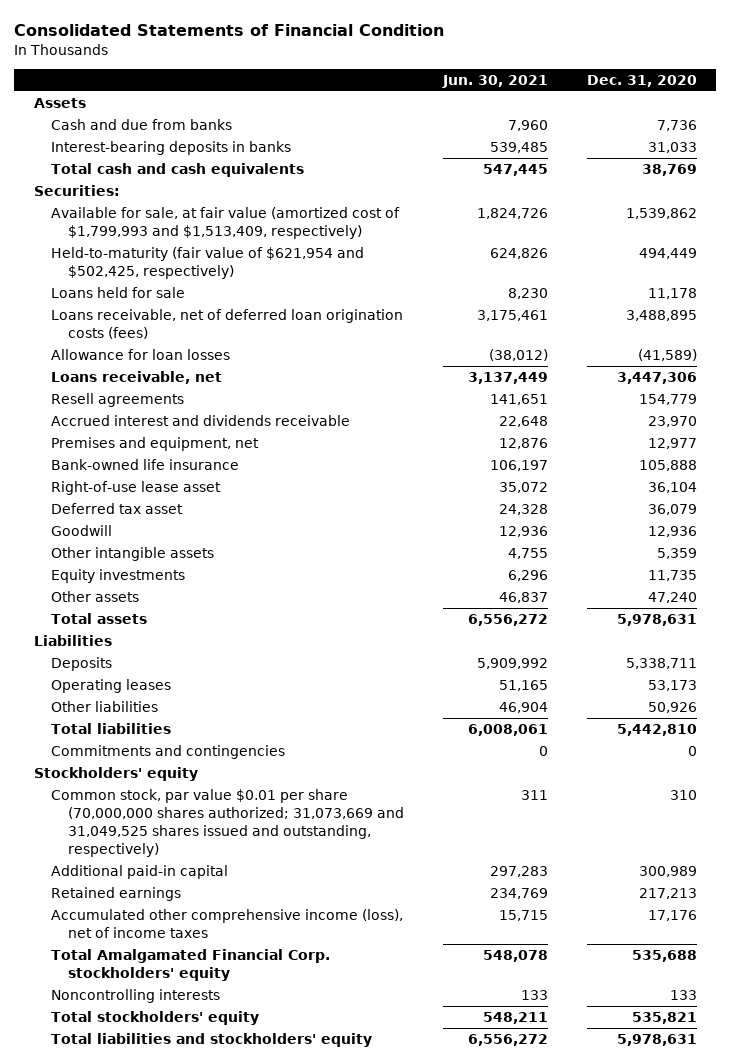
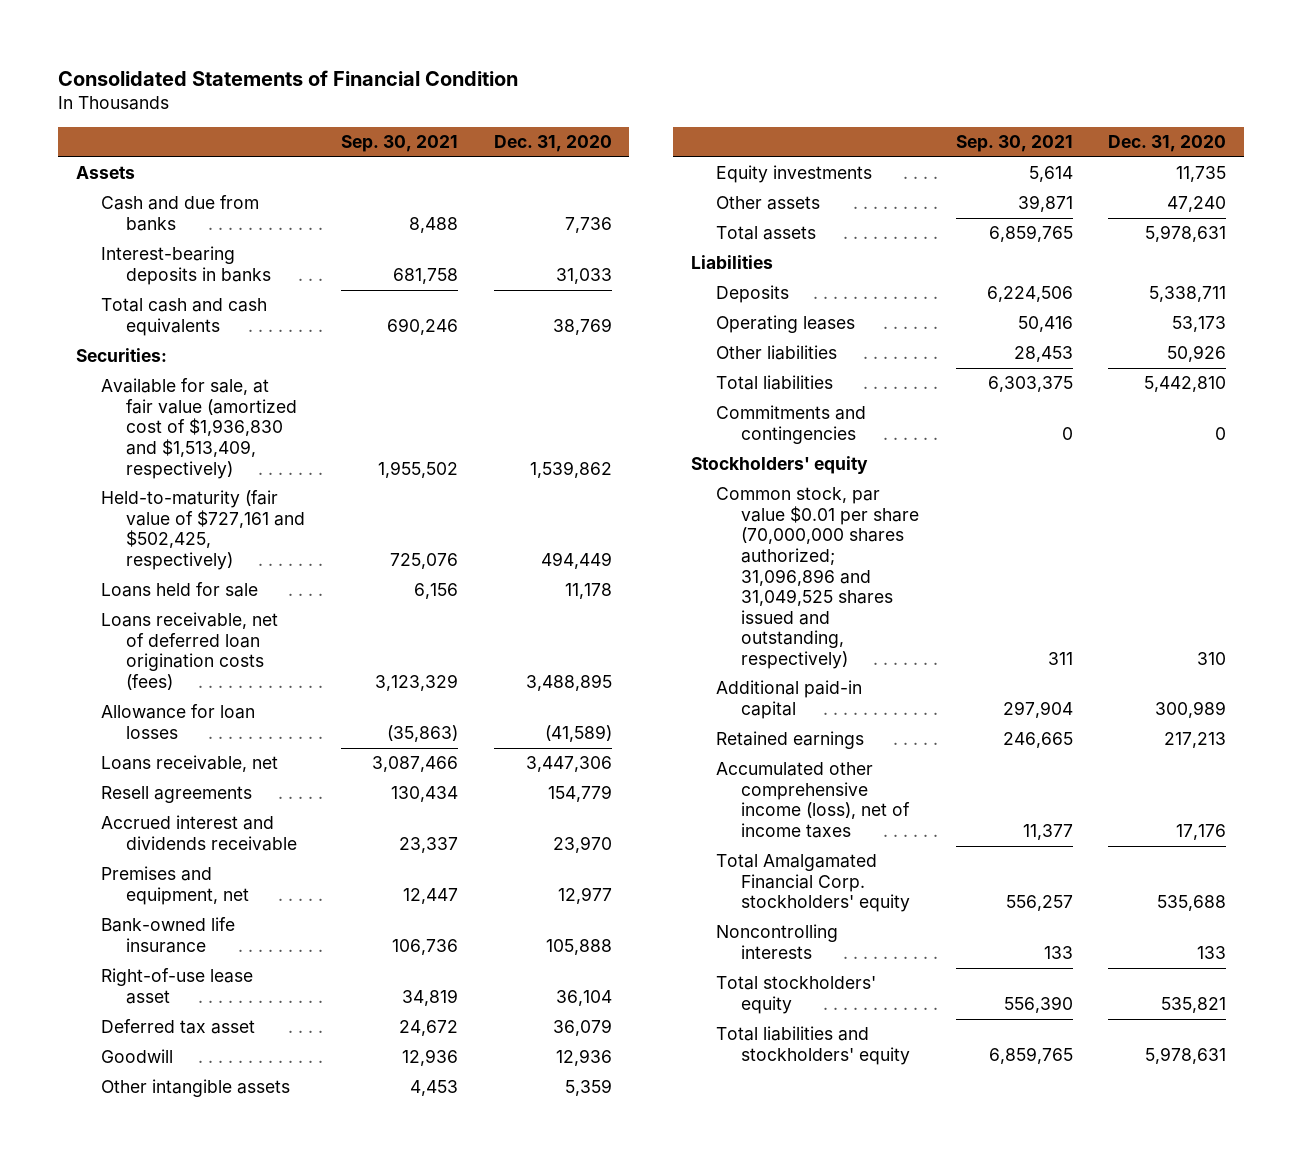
[441,74,548,88] Jun. 30, 2021 -> none
none -> [340,135,458,153] Sep. 30, 2021
[50,207,400,240] Available for sale, at fair value (amortized cost of $1,799,993 and $1,513,409, respectively) -> [100,378,297,479] Available for sale, at fair value (amortized cost of $1,936,830 and $1,513,409, respectively)
[50,247,364,280] Held-to-maturity (fair value of $621,954 and $502,425, respectively) -> [100,490,305,570] Held-to-maturity (fair value of $727,161 and $502,425, respectively)
[50,789,404,857] Common stock, par value $0.01 per share (70,000,000 shares authorized; 31,073,669 and 31,049,525 shares issued and outstanding, respectively) -> [715,487,919,669] Common stock, par value $0.01 per share (70,000,000 shares authorized; 31,096,896 and 31,049,525 shares issued and outstanding, respectively)

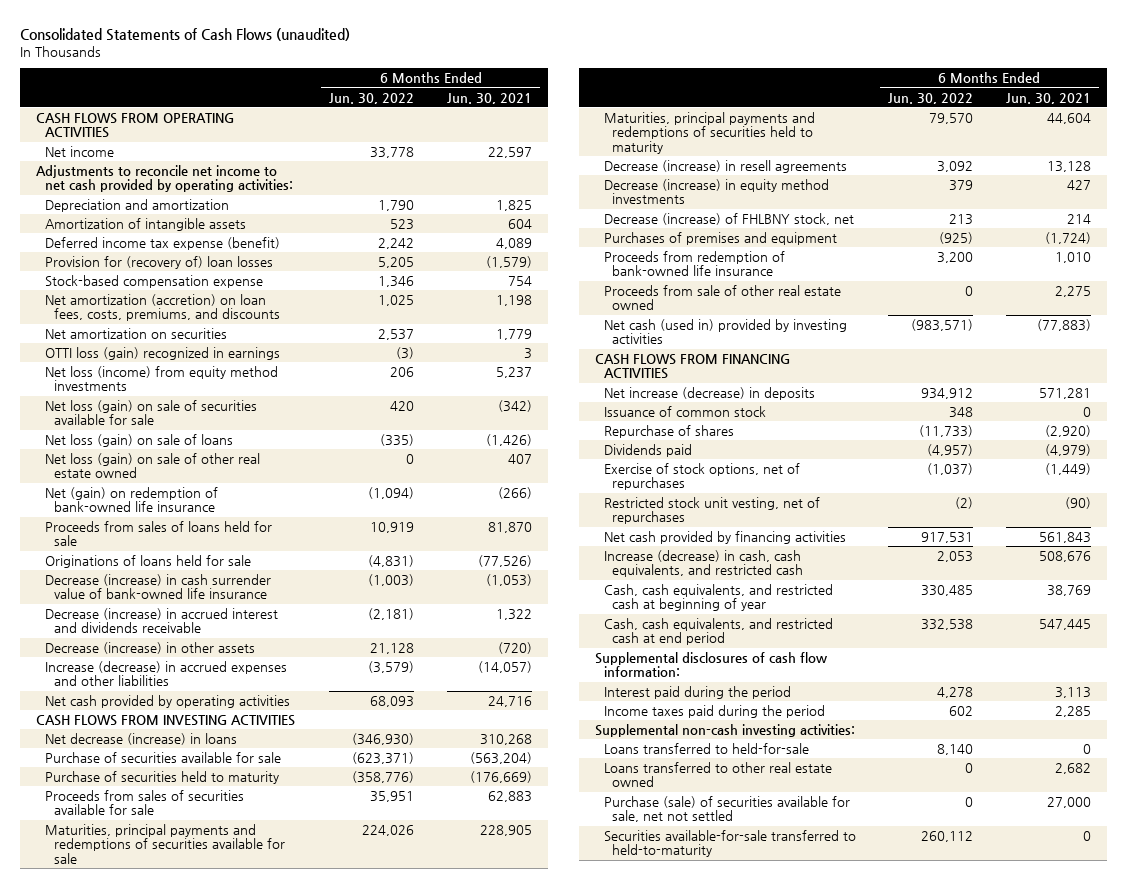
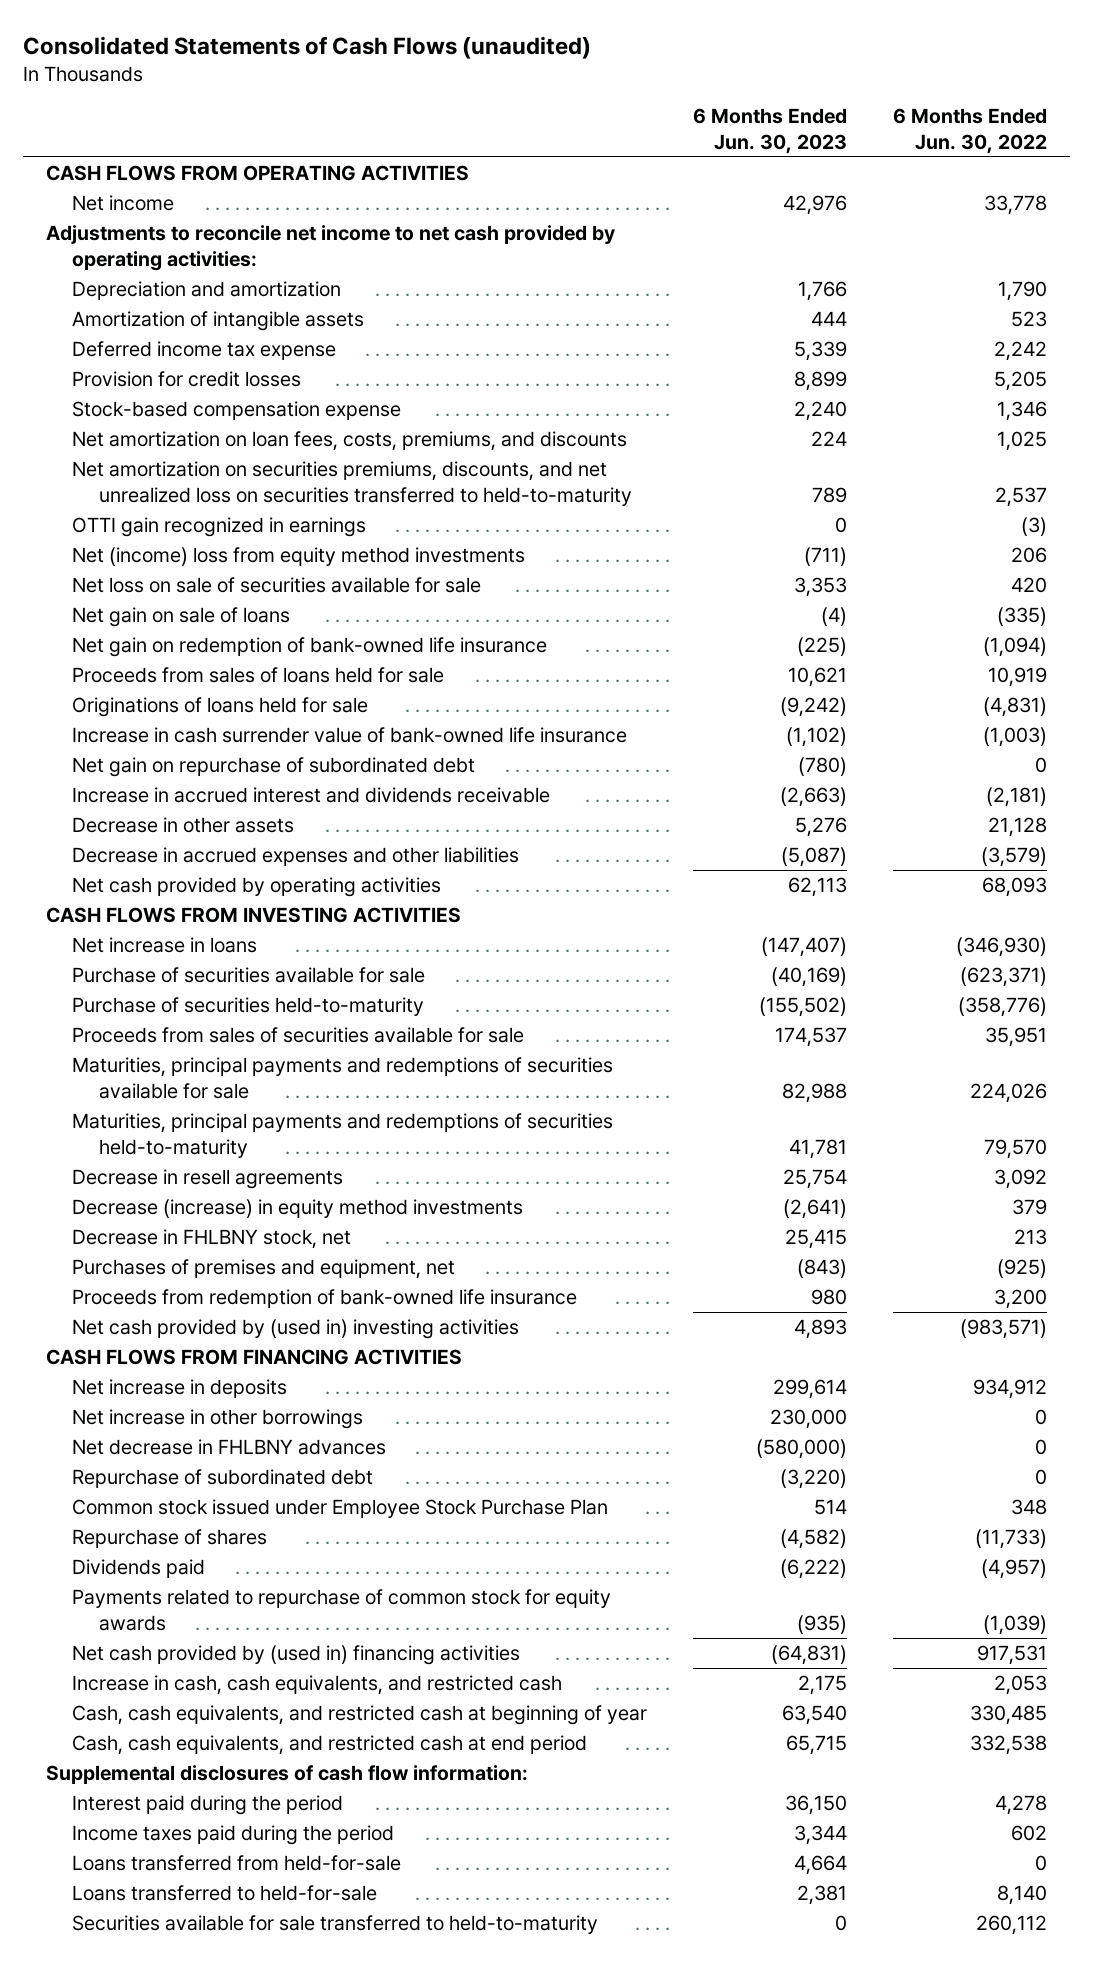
[446,92,532,104] Jun. 30, 2021 -> none
none -> [693,108,848,154] 6 Months Ended Jun. 30, 2023
[45,236,281,250] Deferred income tax expense (benefit) -> [72,341,337,361] Deferred income tax expense
[45,255,274,269] Provision for (recovery of) loan losses -> [72,371,302,388] Provision for credit losses
[45,452,261,479] Net loss (gain) on sale of other real estate owned -> none
[45,293,280,322] Net amortization (accretion) on loan fees, costs, premiums, and discounts -> [72,431,628,452] Net amortization on loan fees, costs, premiums, and discounts
[45,327,228,339] Net amortization on securities -> [72,461,632,506] Net amortization on securities premiums, discounts, and net unrealized loss on securities transferred to held-to-maturity
[45,346,281,360] OTTI loss (gain) recognized in earnings -> [72,517,367,538] OTTI gain recognized in earnings
[45,365,279,392] Net loss (income) from equity method investments -> [72,547,526,567] Net (income) loss from equity method investments
[45,399,258,426] Net loss (gain) on sale of securities available for sale -> [72,577,482,594] Net loss on sale of securities available for sale
[45,433,234,447] Net loss (gain) on sale of loans -> [72,607,291,628] Net gain on sale of loans
[45,486,219,513] Net (gain) on redemption of bank-owned life insurance -> [72,637,548,658] Net gain on redemption of bank-owned life insurance
[45,573,272,600] Decrease (increase) in cash surrender value of bank-owned life insurance -> [72,727,628,744] Increase in cash surrender value of bank-owned life insurance
none -> [72,757,476,778] Net gain on repurchase of subordinated debt
[45,607,279,634] Decrease (increase) in accrued interest and dividends receivable -> [72,787,551,804] Increase in accrued interest and dividends receivable
[45,641,256,654] Decrease (increase) in other assets -> [72,817,295,834] Decrease in other assets
[45,660,288,687] Increase (decrease) in accrued expenses and other liabilities -> [72,847,520,867] Decrease in accrued expenses and other liabilities
[45,732,238,745] Net decrease (increase) in loans -> [72,937,258,954] Net increase in loans
[45,770,280,784] Purchase of securities held to maturity -> [72,997,425,1017] Purchase of securities held-to-maturity
[603,111,815,154] Maturities, principal payments and redemptions of securities held to maturity -> [72,1113,614,1158] Maturities, principal payments and redemptions of securities held-to-maturity
[603,159,847,173] Decrease (increase) in resell agreements -> [72,1169,344,1190] Decrease in resell agreements
[603,212,854,225] Decrease (increase) of FHLBNY stock, net -> [72,1229,352,1250] Decrease in FHLBNY stock, net
[603,231,837,245] Purchases of premises and equipment -> [72,1259,456,1280] Purchases of premises and equipment, net
[603,284,841,311] Proceeds from sale of other real estate owned -> none
[603,318,847,345] Net cash (used in) provided by investing activities -> [72,1319,520,1340] Net cash provided by (used in) investing activities
[603,386,815,400] Net increase (decrease) in deposits -> [72,1379,288,1399] Net increase in deposits
none -> [72,1409,364,1430] Net increase in other borrowings
none -> [72,1439,387,1456] Net decrease in FHLBNY advances
none -> [72,1469,374,1489] Repurchase of subordinated debt
[603,405,766,417] Issuance of common stock -> [72,1499,609,1519] Common stock issued under Employee Stock Purchase Plan
[603,462,800,491] Exercise of stock options, net of repurchases -> none
[603,496,820,525] Restricted stock unit vesting, net of repurchases -> none
none -> [72,1589,612,1631] Payments related to repurchase of common stock for equity awards
[603,530,846,544] Net cash provided by financing activities -> [72,1645,521,1666] Net cash provided by (used in) financing activities
[603,549,804,578] Increase (decrease) in cash, cash equivalents, and restricted cash -> [72,1675,563,1696] Increase in cash, cash equivalents, and restricted cash
[595,723,856,737] Supplemental non-cash investing activities: -> none
none -> [72,1855,402,1872] Loans transferred from held-for-sale
[603,761,832,788] Loans transferred to other real estate owned -> none
[603,795,850,823] Purchase (sale) of securities available for sale, net not settled -> none
[603,829,856,858] Securities available-for-sale transferred to held-to-maturity -> [72,1915,599,1935] Securities available for sale transferred to held-to-maturity

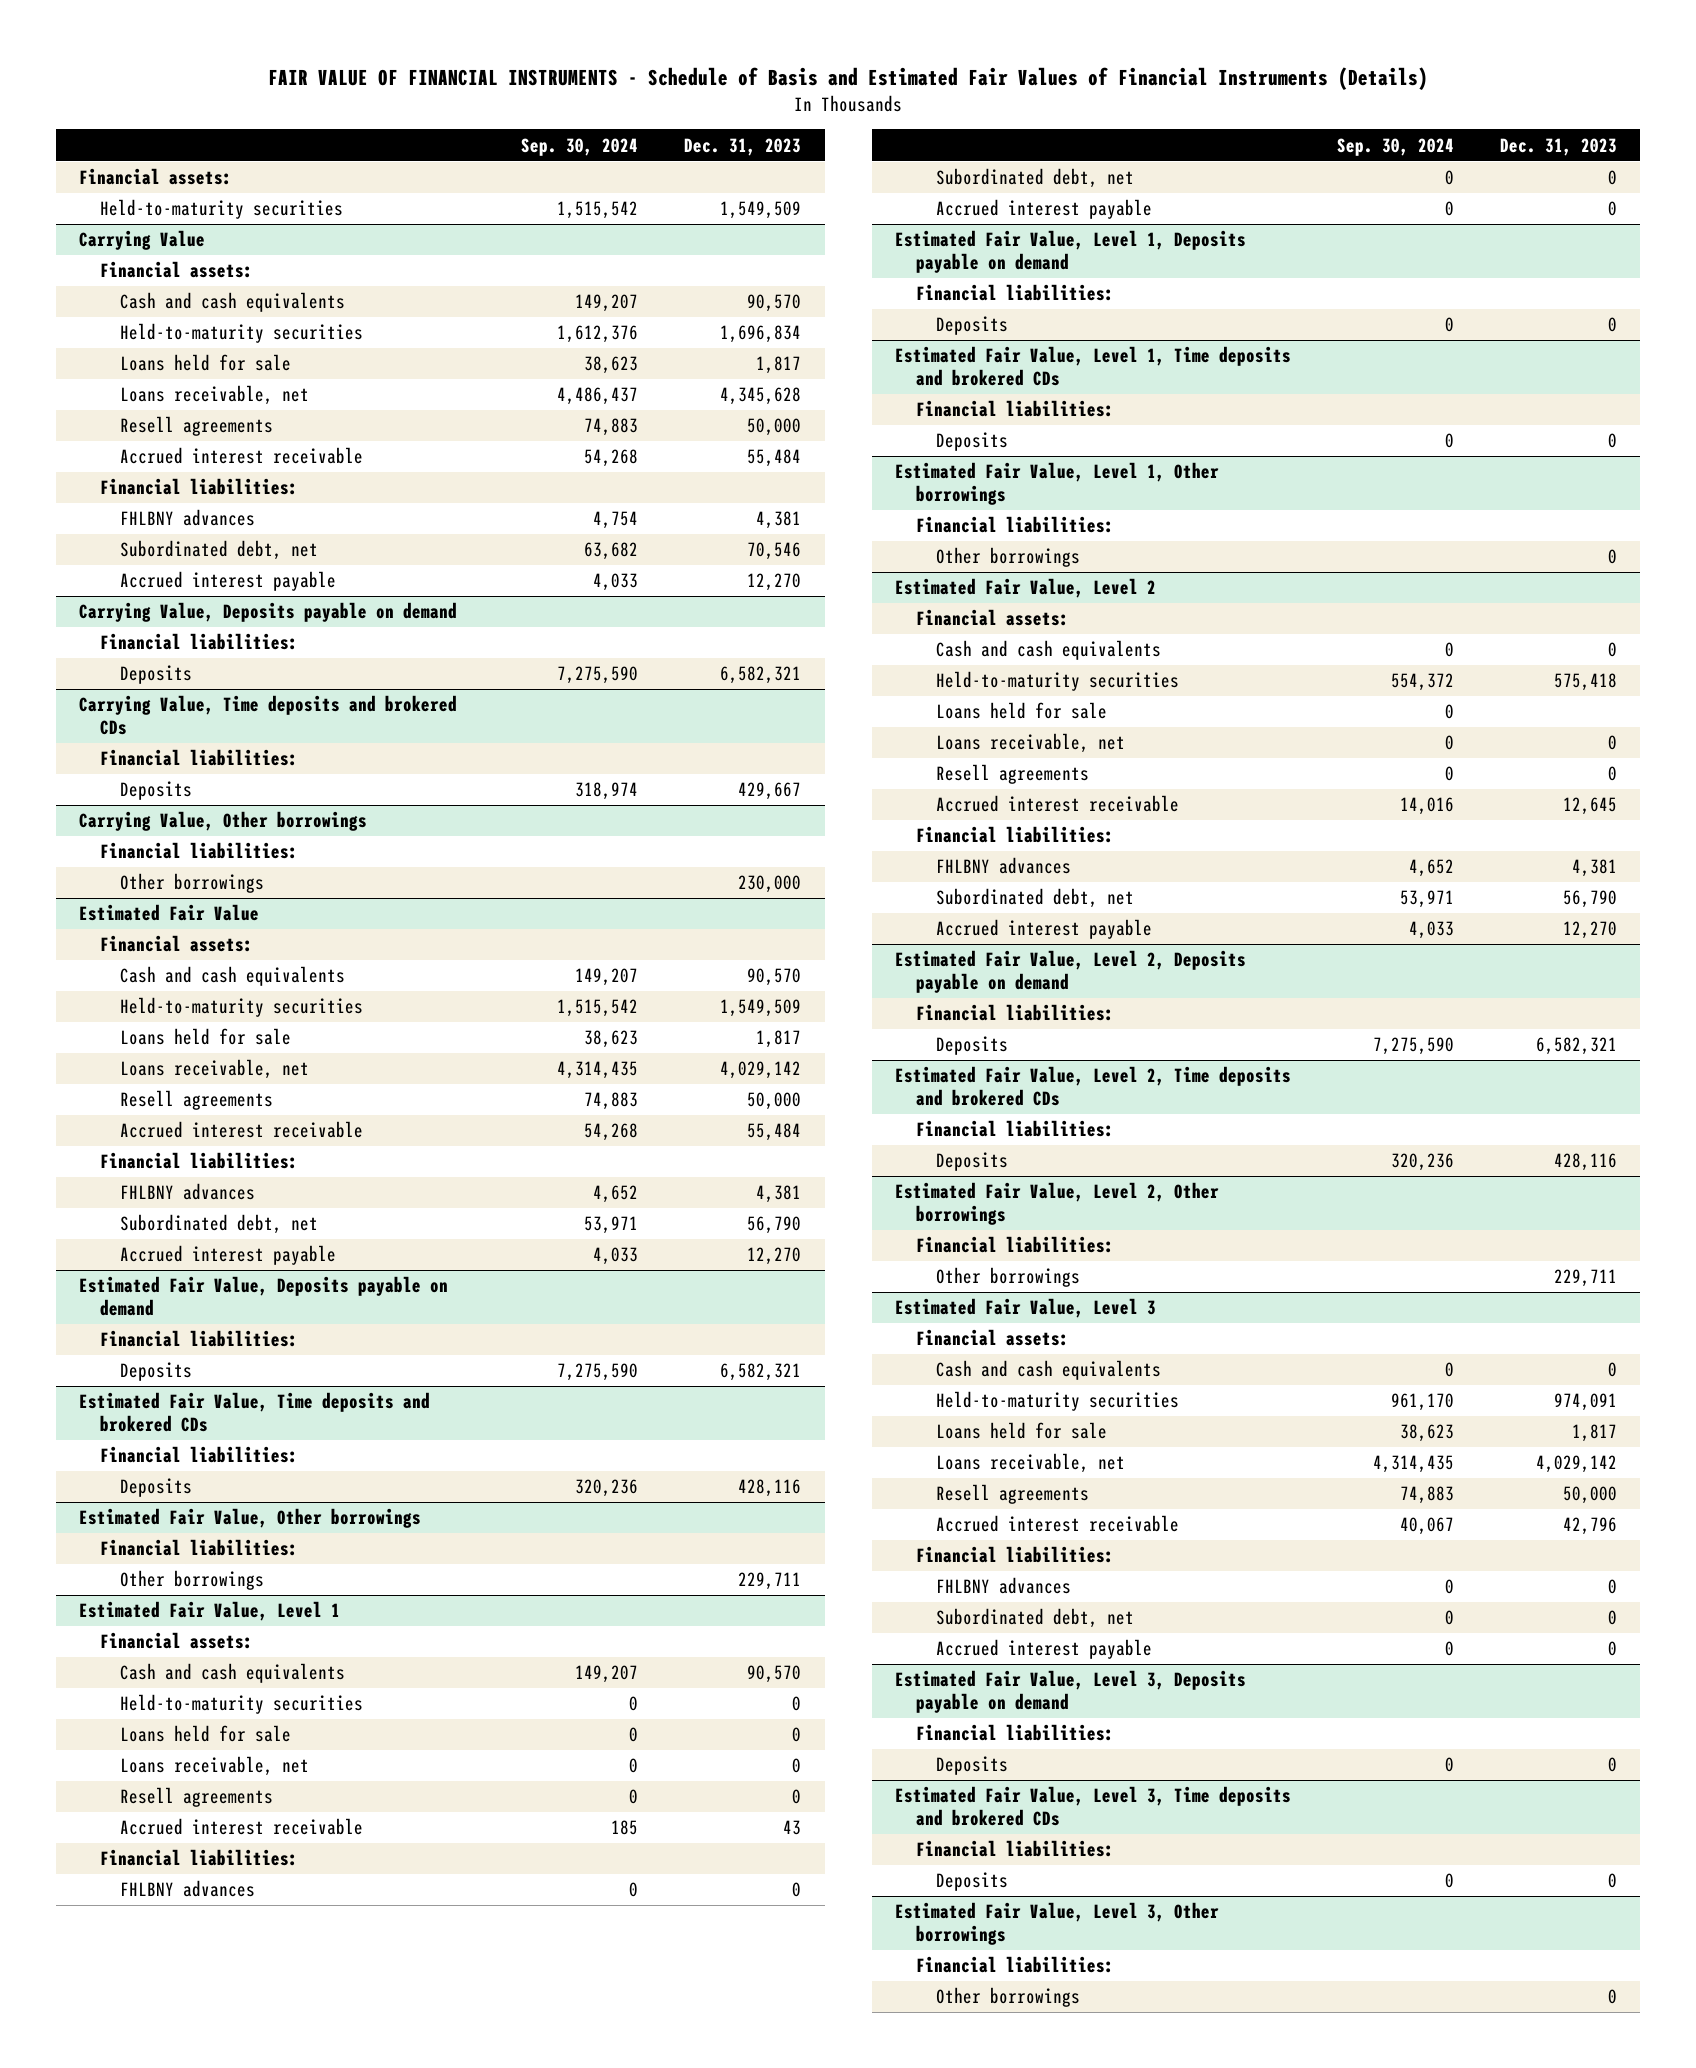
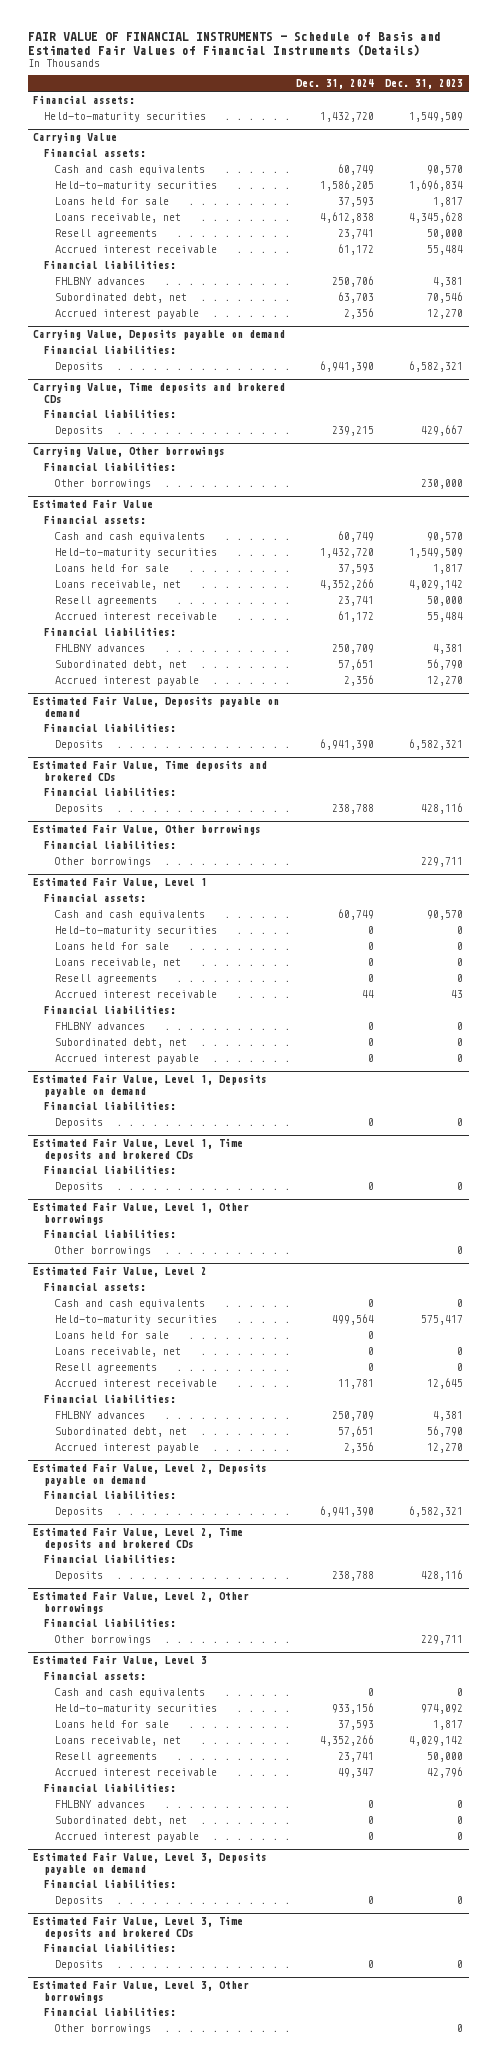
[521,137,639,156] Sep. 30, 2024 -> none
none -> [296,79,375,90] Dec. 31, 2024
[1554,673,1618,692] 575,418 -> [421,1314,464,1325] 575,417
[1554,1393,1618,1412] 974,091 -> [421,1703,464,1714] 974,092

